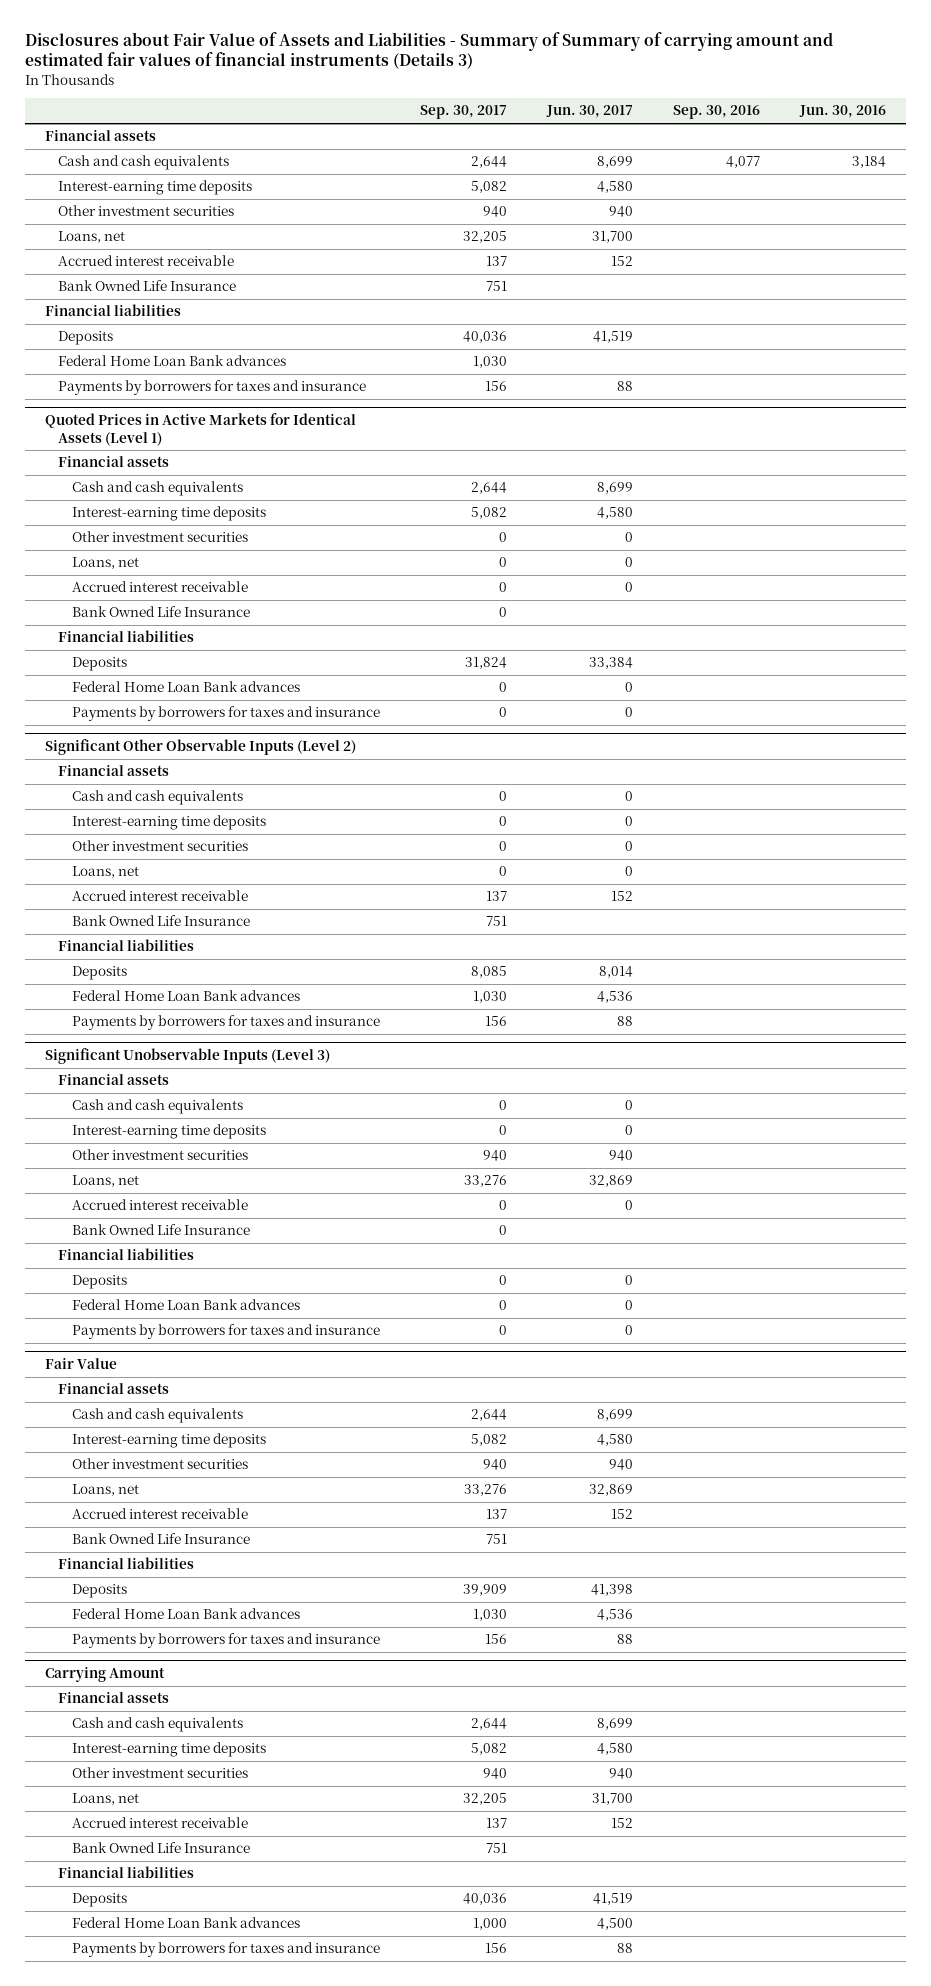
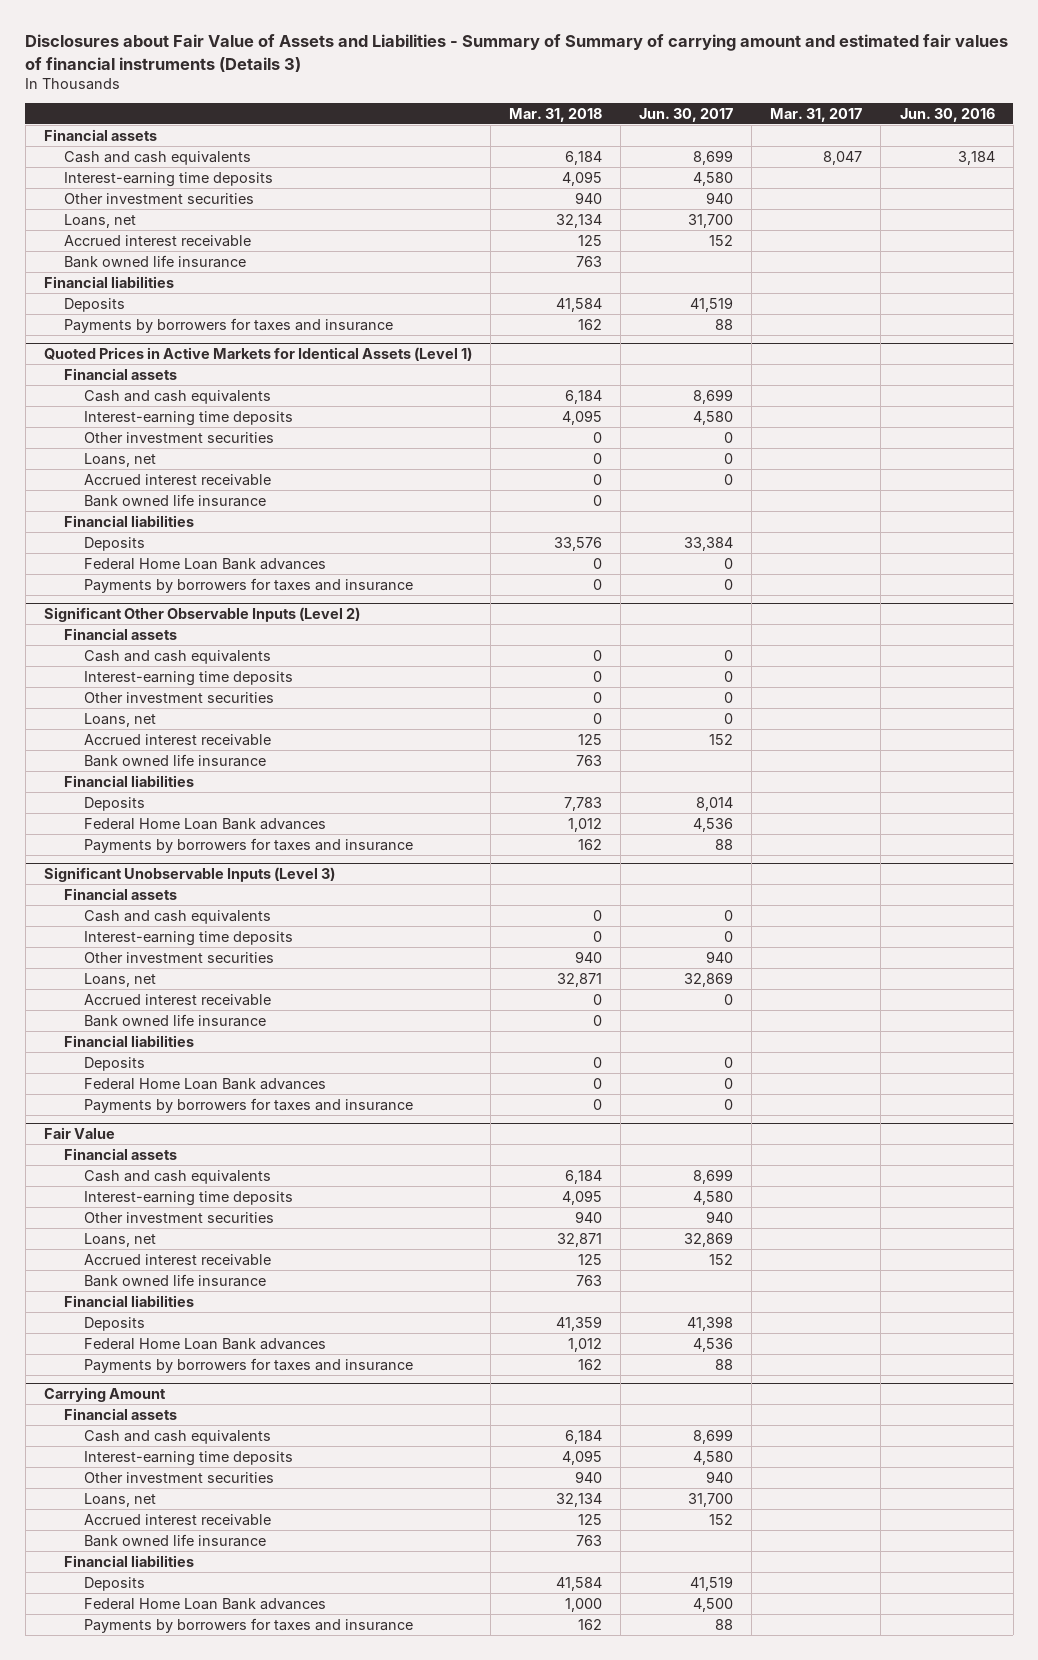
[419,105,507,120] Sep. 30, 2017 -> none
[672,105,760,120] Sep. 30, 2016 -> none
none -> [508,107,602,122] Mar. 31, 2018
none -> [770,107,863,122] Mar. 31, 2017
[58,280,237,292] Bank Owned Life Insurance -> [63,254,246,268] Bank owned life insurance
[58,355,287,367] Federal Home Loan Bank advances -> none
[71,606,250,618] Bank Owned Life Insurance -> [83,493,266,507] Bank owned life insurance
[71,915,250,927] Bank Owned Life Insurance -> [83,753,266,767] Bank owned life insurance
[71,1224,250,1236] Bank Owned Life Insurance -> [83,1013,266,1027] Bank owned life insurance
[71,1533,250,1545] Bank Owned Life Insurance -> [83,1273,266,1287] Bank owned life insurance
[71,1842,250,1854] Bank Owned Life Insurance -> [83,1533,266,1547] Bank owned life insurance

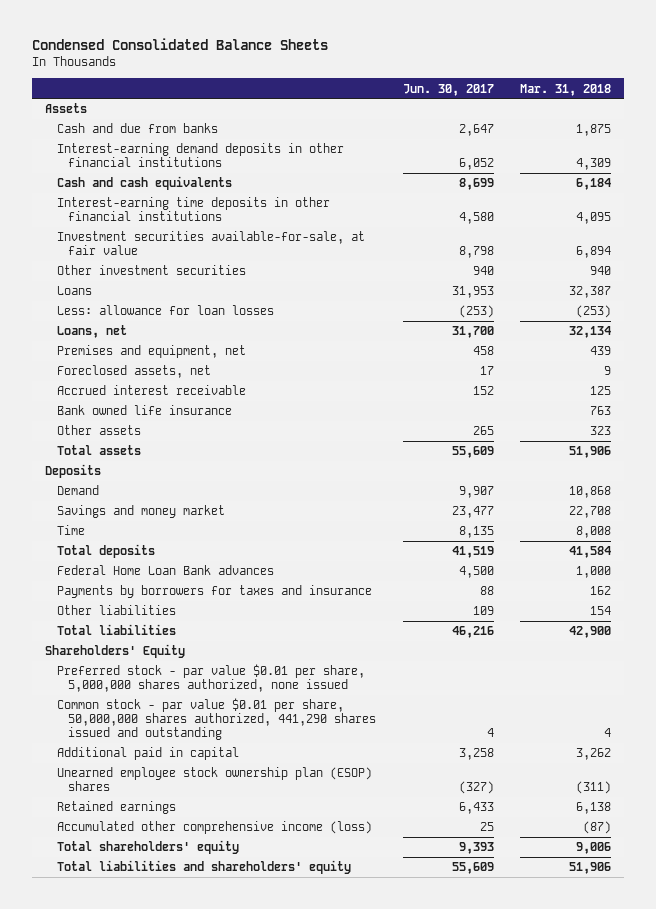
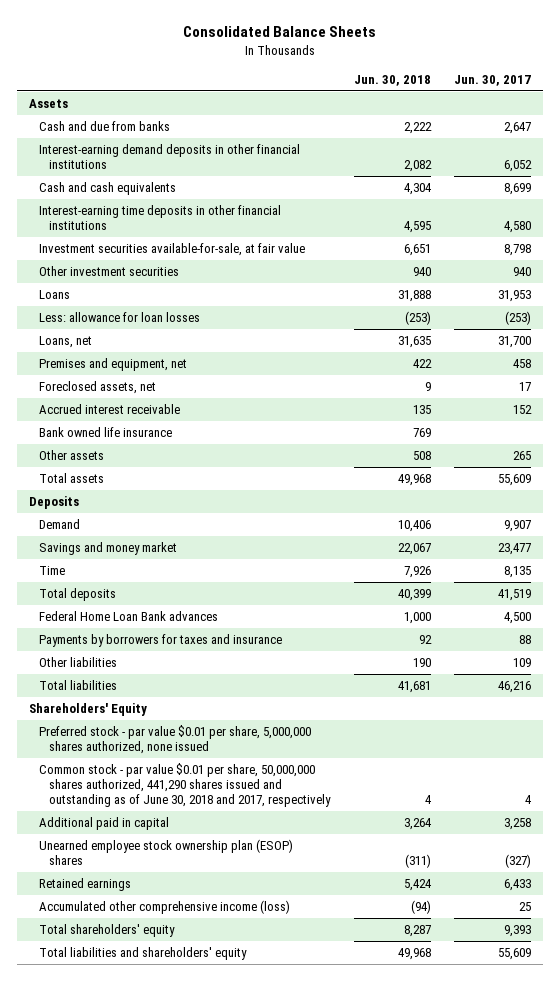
[31,38,328,51] Condensed Consolidated Balance Sheets -> [183,26,377,38] Consolidated Balance Sheets
[520,83,612,96] Mar. 31, 2018 -> none
none -> [353,75,431,87] Jun. 30, 2018
[56,698,376,741] Common stock - par value $0.01 per share, 50,000,000 shares authorized, 441,290 shares issued and outstanding -> [39,762,331,808] Common stock - par value $0.01 per share, 50,000,000 shares authorized, 441,290 shares issued and outstanding as of June 30, 2018 and 2017, respectively

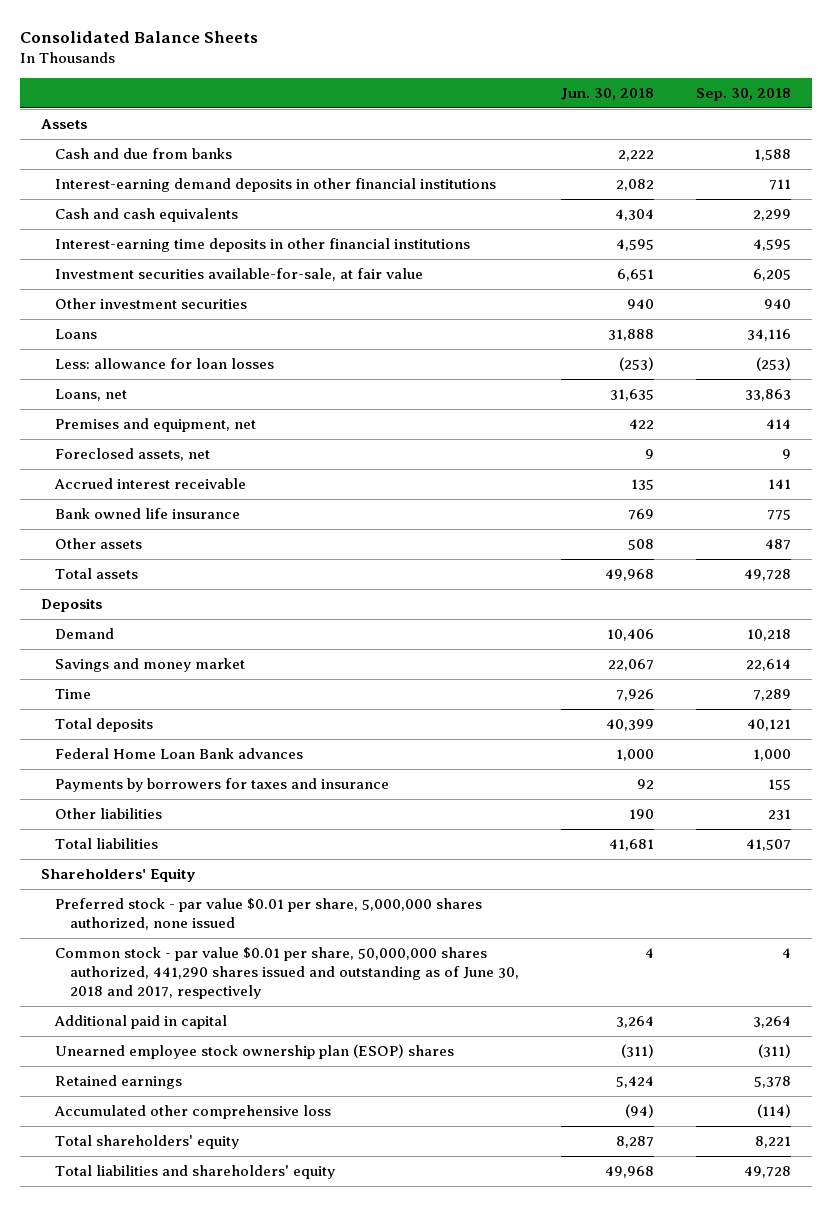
[454,75,532,87] Jun. 30, 2017 -> none
none -> [696,87,792,101] Sep. 30, 2018
[39,899,291,914] Accumulated other comprehensive income (loss) -> [54,1105,332,1120] Accumulated other comprehensive loss

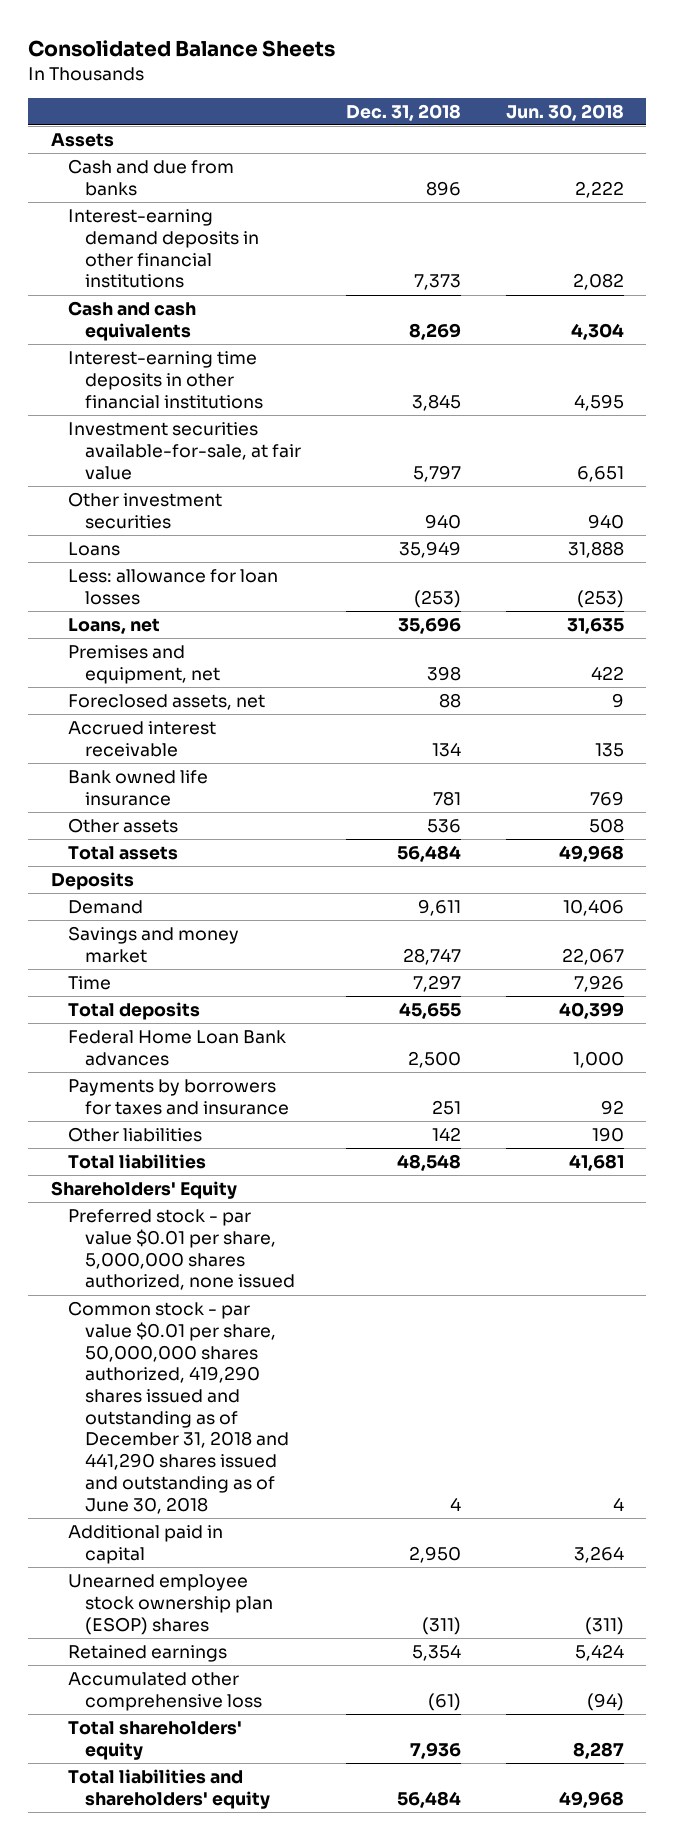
[696,87,792,101] Sep. 30, 2018 -> none
none -> [346,103,462,121] Dec. 31, 2018
[55,947,519,999] Common stock - par value $0.01 per share, 50,000,000 shares authorized, 441,290 shares issued and outstanding as of June 30, 2018 and 2017, respectively -> [68,1301,290,1514] Common stock - par value $0.01 per share, 50,000,000 shares authorized, 419,290 shares issued and outstanding as of December 31, 2018 and 441,290 shares issued and outstanding as of June 30, 2018

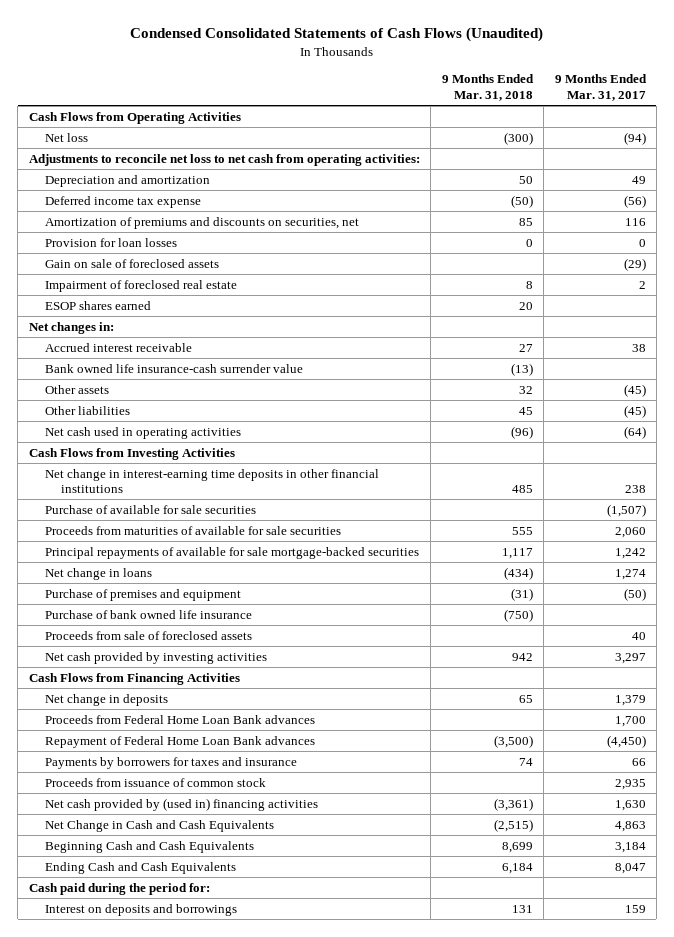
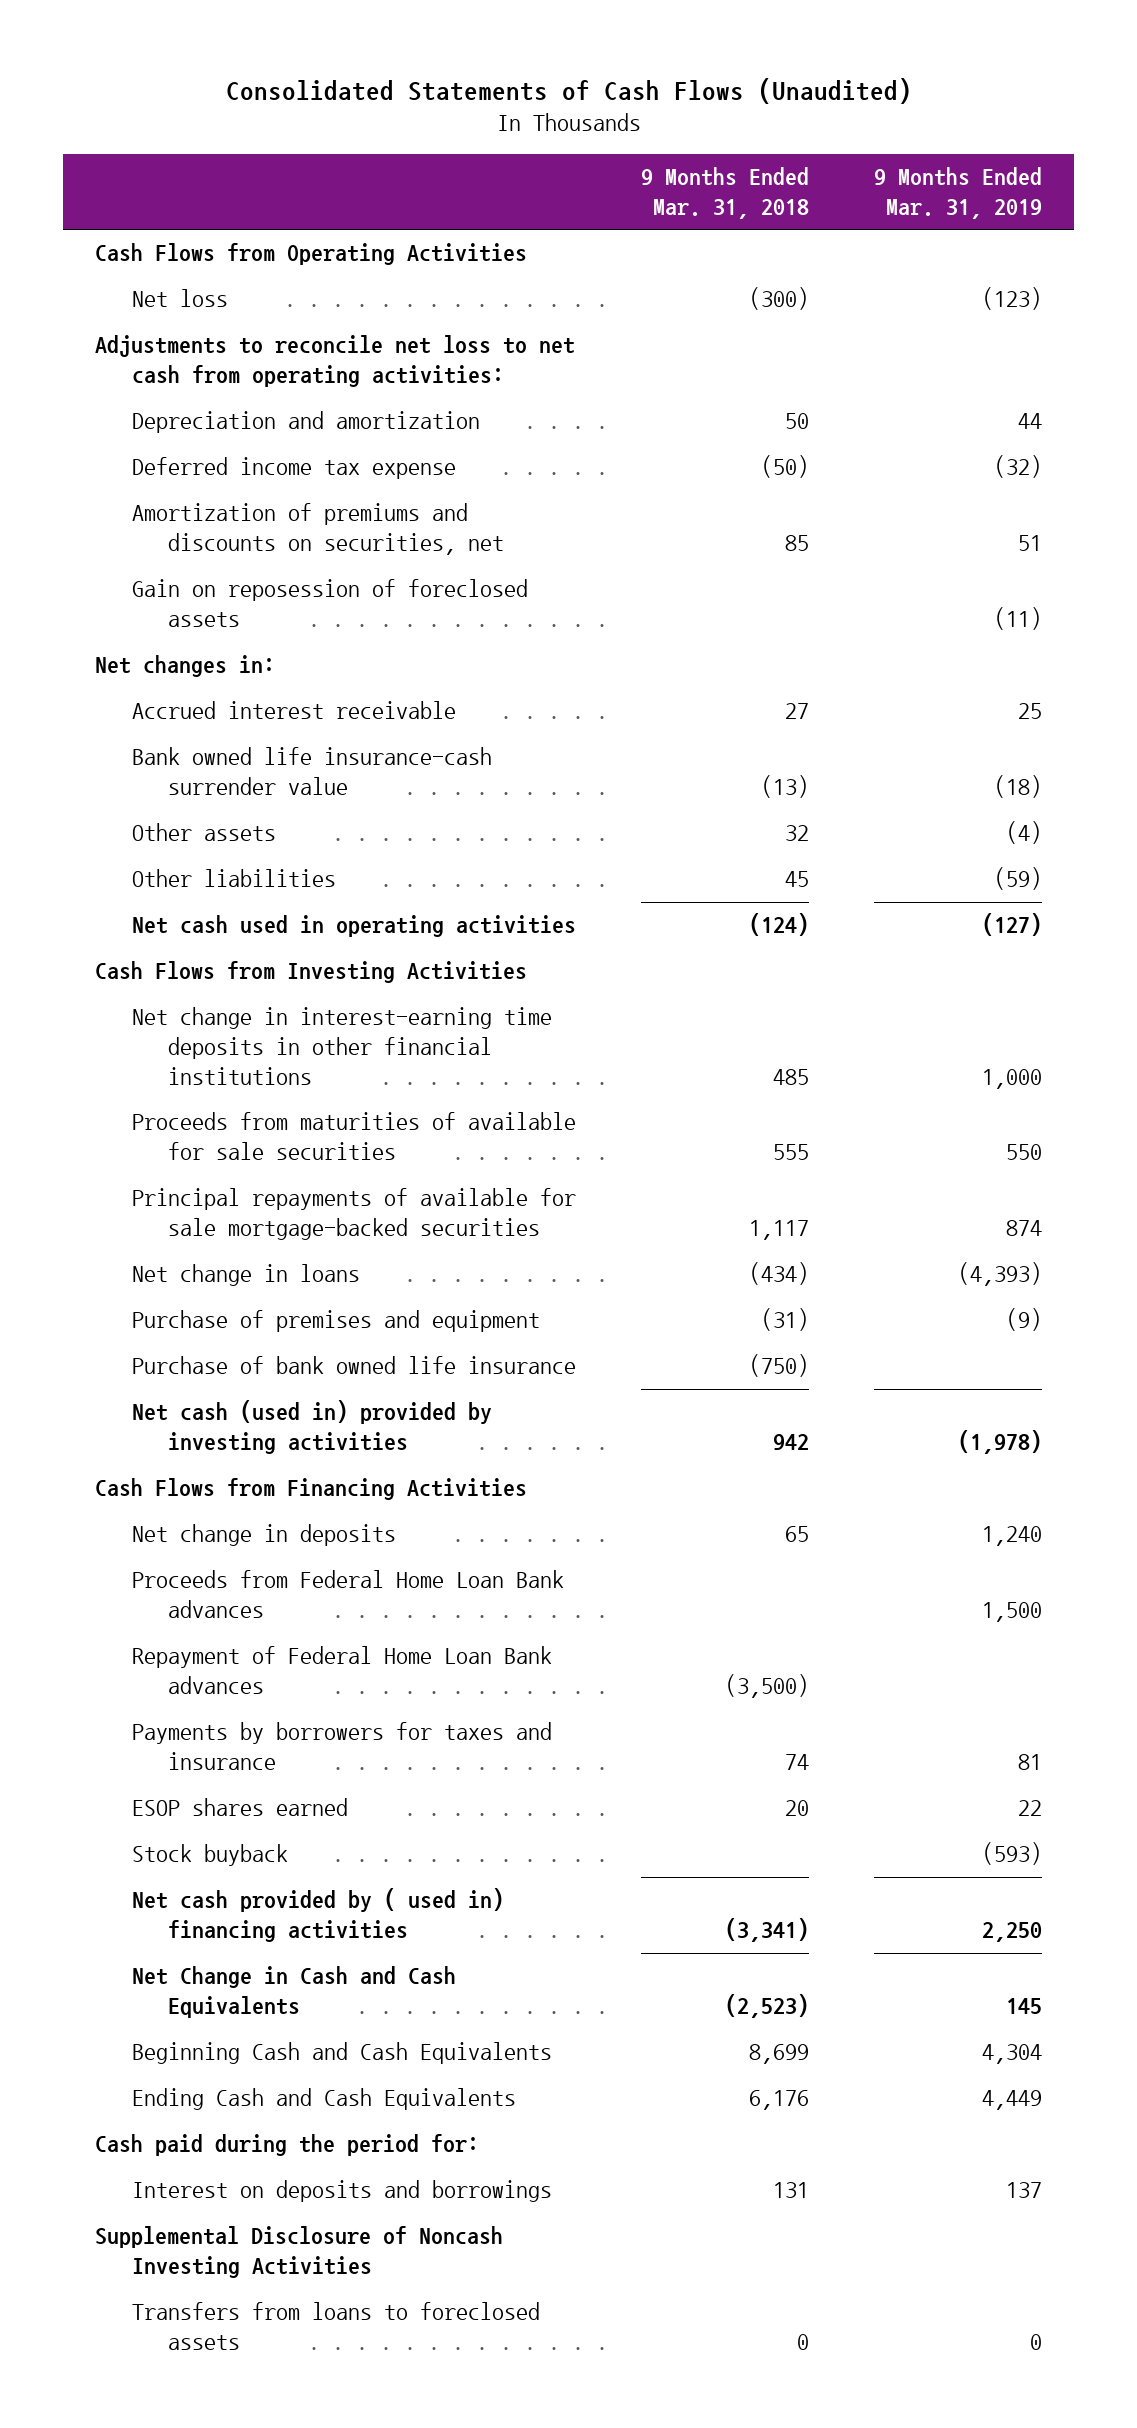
[130,27,544,43] Condensed Consolidated Statements of Cash Flows (Unaudited) -> [225,77,912,104] Consolidated Statements of Cash Flows (Unaudited)
[554,74,647,102] 9 Months Ended Mar. 31, 2017 -> none
none -> [873,167,1042,219] 9 Months Ended Mar. 31, 2019
[44,237,177,247] Provision for loan losses -> none
[44,279,237,292] Impairment of foreclosed real estate -> none
[44,258,219,268] Gain on sale of foreclosed assets -> [131,579,528,628] Gain on reposession of foreclosed assets
[510,425,533,439] (96) -> [748,913,809,937] (124)
[44,504,256,514] Purchase of available for sale securities -> none
[44,630,252,640] Proceeds from sale of foreclosed assets -> none
[44,651,267,664] Net cash provided by investing activities -> [131,1400,492,1455] Net cash (used in) provided by investing activities
[44,777,266,787] Proceeds from issuance of common stock -> none
[44,300,151,310] ESOP shares earned -> [131,1798,348,1817] ESOP shares earned
none -> [131,1844,288,1867] Stock buyback
[44,797,318,811] Net cash provided by (used in) financing activities -> [131,1888,504,1943] Net cash provided by ( used in) financing activities
[493,797,533,811] (3,361) -> [724,1918,809,1943] (3,341)
[493,818,533,832] (2,515) -> [724,1994,809,2019] (2,523)
[501,862,533,874] 6,184 -> [748,2090,809,2111] 6,176
none -> [95,2226,504,2279] Supplemental Disclosure of Noncash Investing Activities
none -> [131,2302,540,2351] Transfers from loans to foreclosed assets

